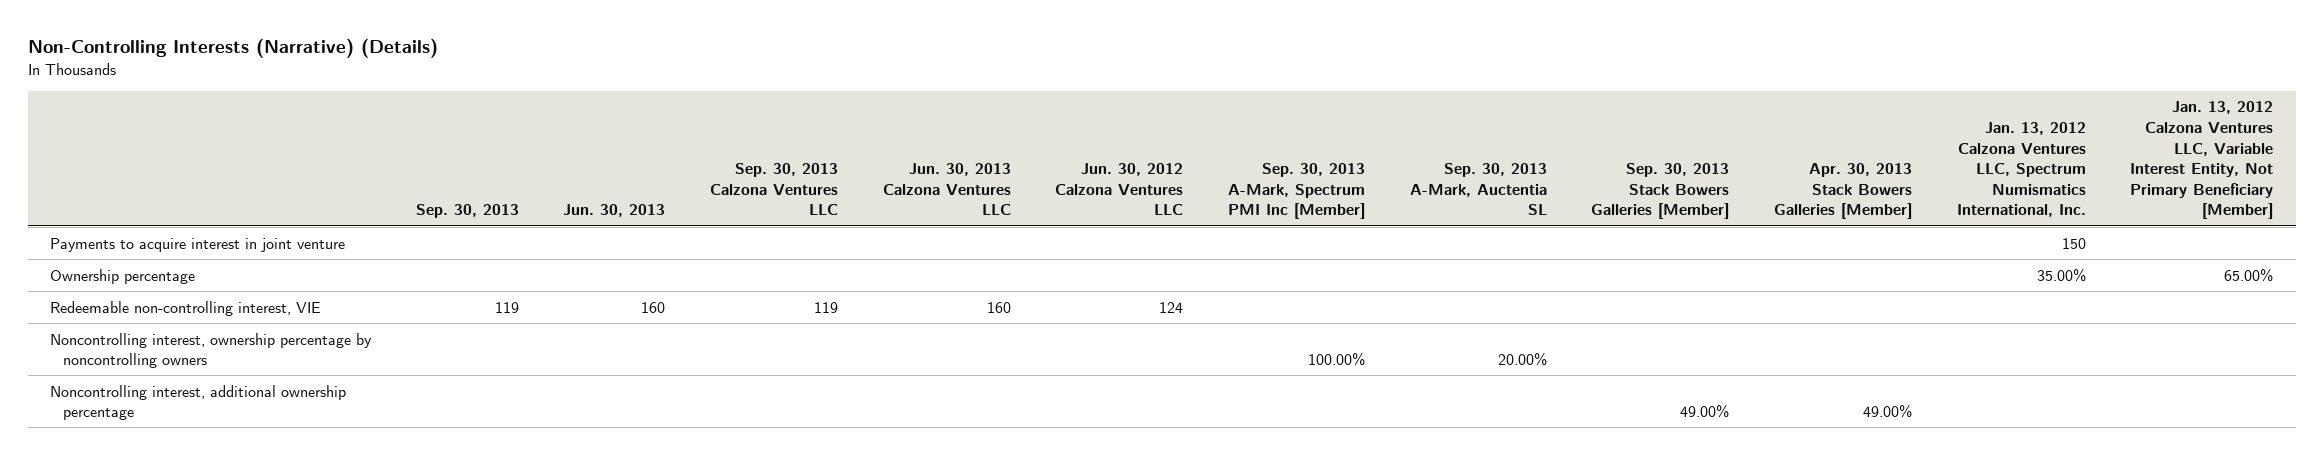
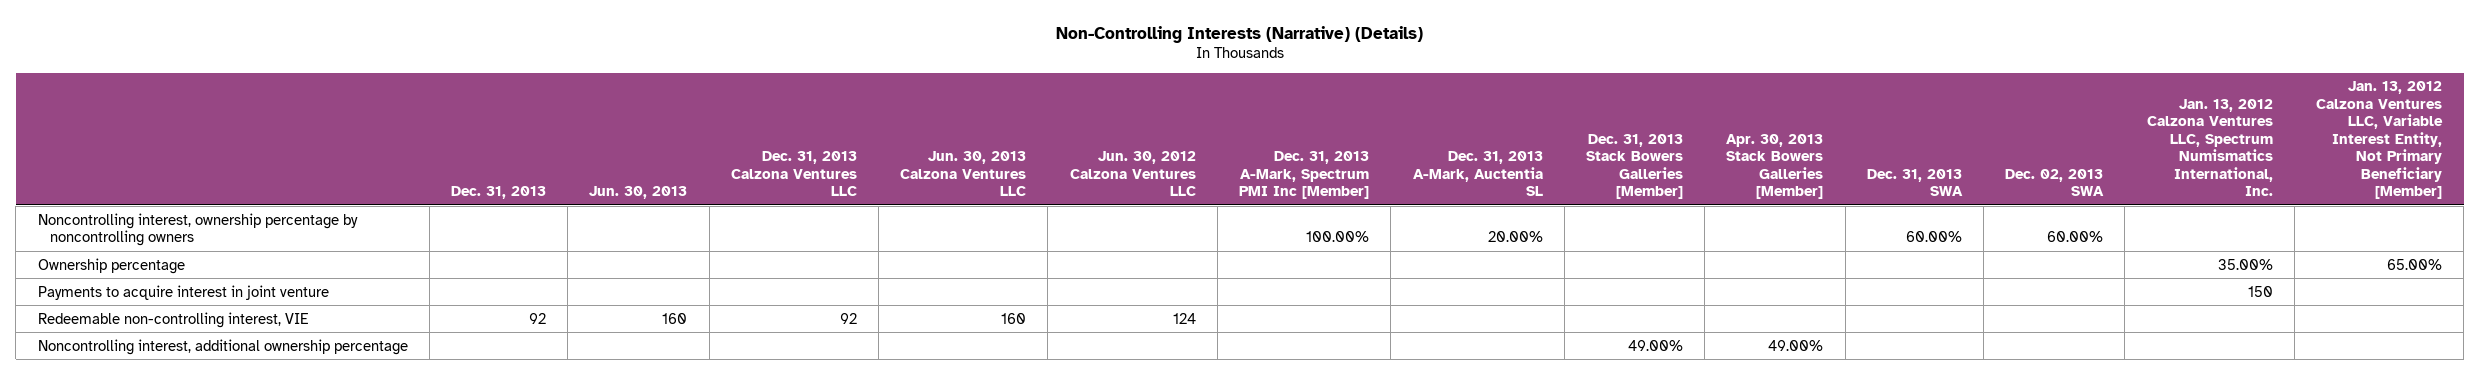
[415,204,519,219] Sep. 30, 2013 -> none
[710,163,839,216] Sep. 30, 2013 Calzona Ventures LLC -> none
[1227,163,1365,220] Sep. 30, 2013 A-Mark, Spectrum PMI Inc [Member] -> none
[1409,163,1547,216] Sep. 30, 2013 A-Mark, Auctentia SL -> none
[1591,163,1730,220] Sep. 30, 2013 Stack Bowers Galleries [Member] -> none
none -> [451,186,547,200] Dec. 31, 2013
none -> [730,151,857,197] Dec. 31, 2013 Calzona Ventures LLC
none -> [1239,151,1370,200] Dec. 31, 2013 A-Mark, Spectrum PMI Inc [Member]
none -> [1412,151,1543,197] Dec. 31, 2013 A-Mark, Auctentia SL
none -> [1585,133,1683,200] Dec. 31, 2013 Stack Bowers Galleries [Member]
none -> [1866,168,1963,197] Dec. 31, 2013 SWA
none -> [2005,168,2105,197] Dec. 02, 2013 SWA
[50,332,373,369] Noncontrolling interest, ownership percentage by noncontrolling owners -> [37,212,358,247] Noncontrolling interest, ownership percentage by noncontrolling owners
[50,237,346,252] Payments to acquire interest in joint venture -> [37,284,329,300] Payments to acquire interest in joint venture

